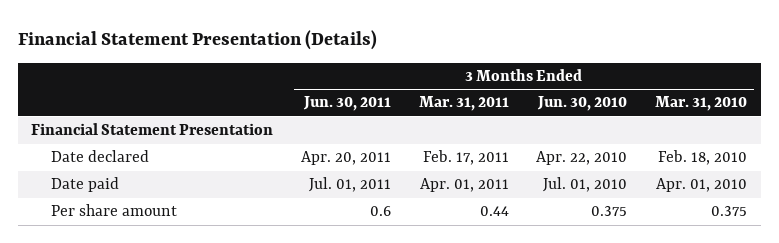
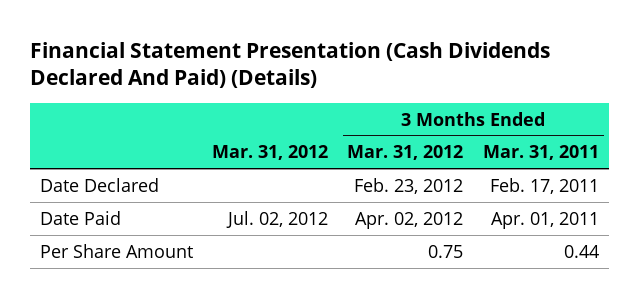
[17,29,377,50] Financial Statement Presentation (Details) -> [30,41,551,89] Financial Statement Presentation (Cash Dividends Declared And Paid) (Details)
[303,96,392,112] Jun. 30, 2011 -> none
[537,96,628,112] Jun. 30, 2010 -> none
[655,96,748,112] Mar. 31, 2010 -> none
none -> [212,145,329,161] Mar. 31, 2012
none -> [347,145,464,161] Mar. 31, 2012
[31,123,274,136] Financial Statement Presentation -> none
[50,150,149,163] Date declared -> [39,177,159,192] Date Declared
[50,177,119,193] Date paid -> [39,210,121,225] Date Paid
[50,204,177,217] Per share amount -> [39,243,193,258] Per Share Amount

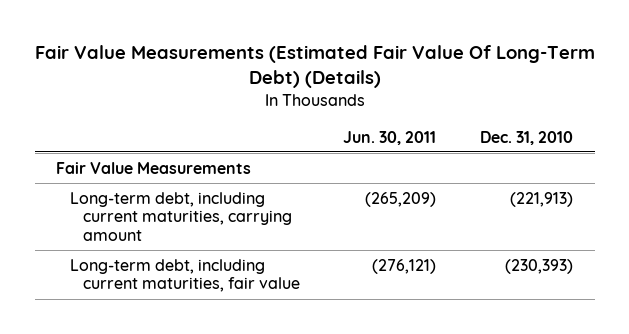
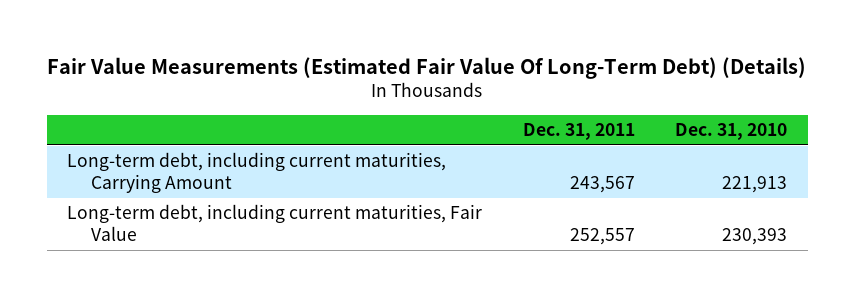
[343,130,437,145] Jun. 30, 2011 -> none
none -> [522,122,635,140] Dec. 31, 2011
[56,161,252,174] Fair Value Measurements -> none
[69,191,292,242] Long-term debt, including current maturities, carrying amount -> [67,152,447,194] Long-term debt, including current maturities, Carrying Amount
[509,191,573,207] (221,913) -> [722,176,788,194] 221,913
[69,258,300,293] Long-term debt, including current maturities, fair value -> [67,204,483,242] Long-term debt, including current maturities, Fair Value
[504,258,573,274] (230,393) -> [722,228,788,246] 230,393

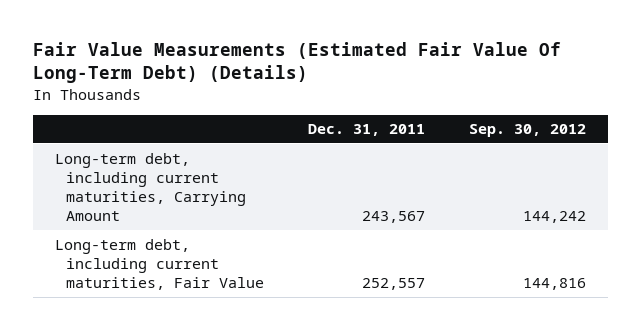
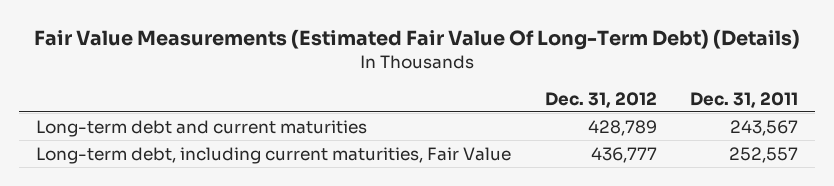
[469,124,587,138] Sep. 30, 2012 -> none
none -> [544,91,657,108] Dec. 31, 2012
[54,152,247,221] Long-term debt, including current maturities, Carrying Amount -> [35,119,367,137] Long-term debt and current maturities

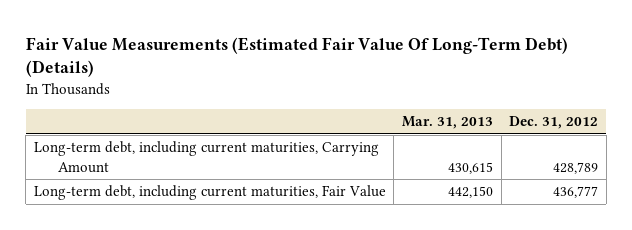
[690,91,799,108] Dec. 31, 2011 -> none
none -> [402,116,494,130] Mar. 31, 2013
[35,119,367,137] Long-term debt and current maturities -> [33,141,379,173] Long-term debt, including current maturities, Carrying Amount

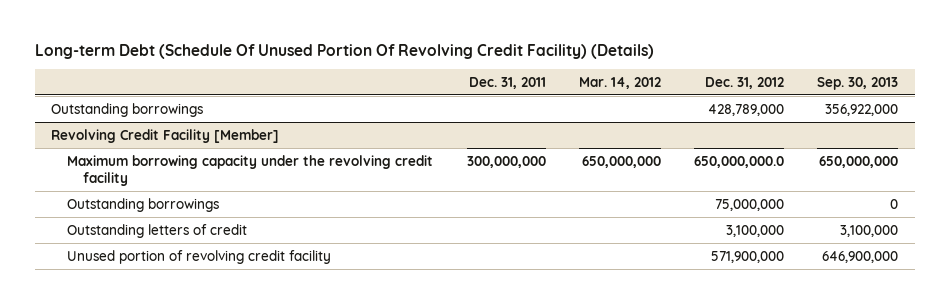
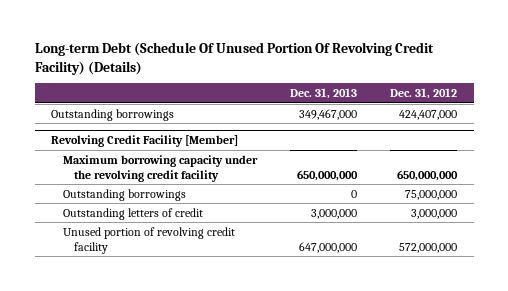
[468,76,546,89] Dec. 31, 2011 -> none
[578,76,661,89] Mar. 14, 2012 -> none
[817,76,899,90] Sep. 30, 2013 -> none
none -> [289,88,357,100] Dec. 31, 2013
[708,103,785,116] 428,789,000 -> [398,109,457,120] 424,407,000
[694,155,785,168] 650,000,000.0 -> [396,169,458,181] 650,000,000
[726,224,785,237] 3,100,000 -> [410,208,457,219] 3,000,000
[711,250,785,263] 571,900,000 -> [398,242,457,253] 572,000,000

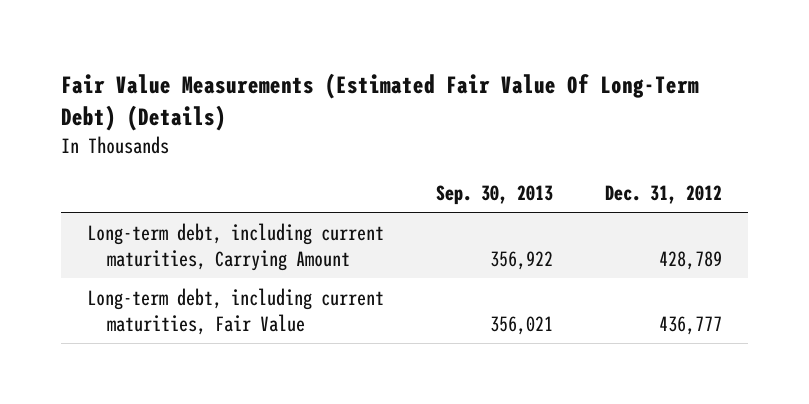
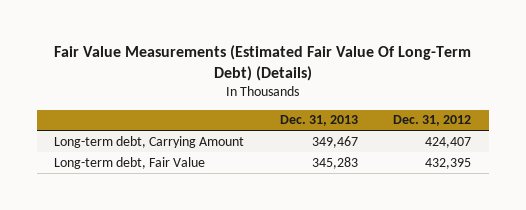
[436,184,554,205] Sep. 30, 2013 -> none
none -> [279,115,358,127] Dec. 31, 2013
[87,222,385,271] Long-term debt, including current maturities, Carrying Amount -> [54,135,245,148] Long-term debt, Carrying Amount
[658,250,722,270] 428,789 -> [425,136,472,148] 424,407
[87,287,385,335] Long-term debt, including current maturities, Fair Value -> [54,156,206,169] Long-term debt, Fair Value
[658,315,722,335] 436,777 -> [425,157,472,169] 432,395

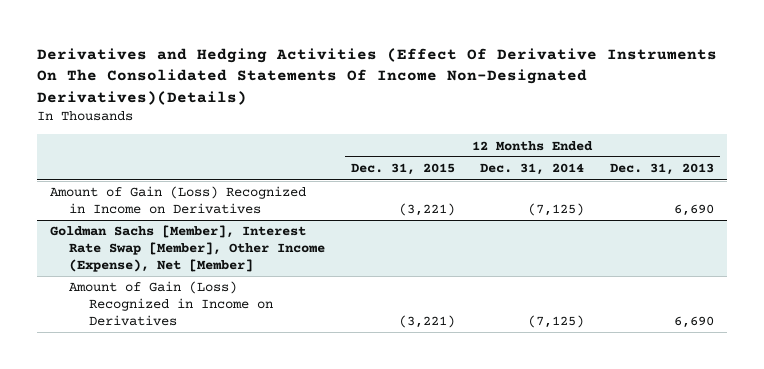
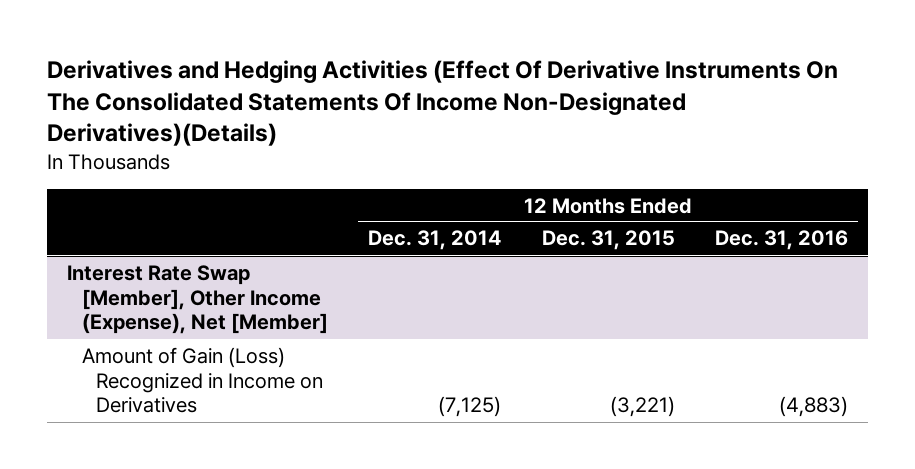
[609,163,714,176] Dec. 31, 2013 -> none
none -> [714,230,848,251] Dec. 31, 2016
[49,186,306,215] Amount of Gain (Loss) Recognized in Income on Derivatives -> none
[49,225,326,272] Goldman Sachs [Member], Interest Rate Swap [Member], Other Income (Expense), Net [Member] -> [67,264,328,335] Interest Rate Swap [Member], Other Income (Expense), Net [Member]

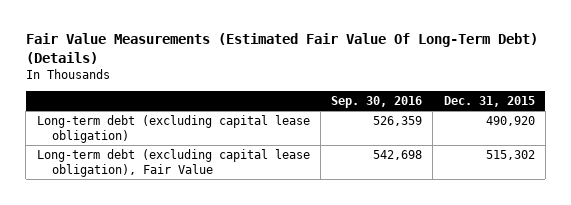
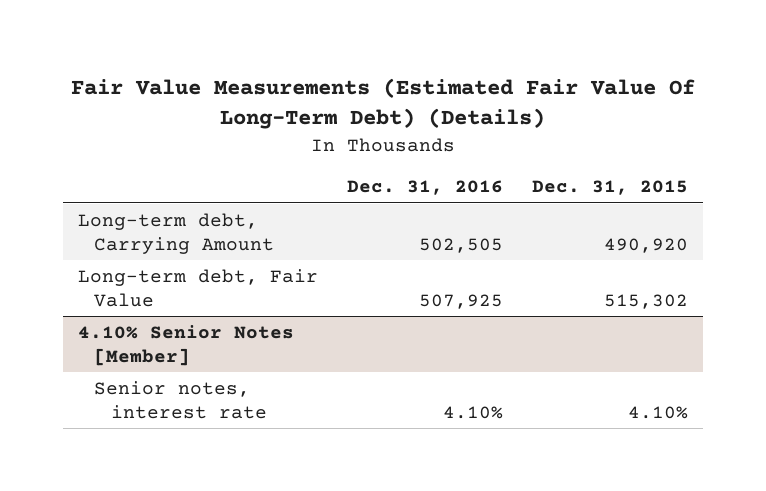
[331,95,423,108] Sep. 30, 2016 -> none
none -> [347,180,504,196] Dec. 31, 2016
[36,115,310,143] Long-term debt (excluding capital lease obligation) -> [77,212,275,254] Long-term debt, Carrying Amount
[36,149,310,177] Long-term debt (excluding capital lease obligation), Fair Value -> [77,268,318,307] Long-term debt, Fair Value
none -> [77,324,294,366] 4.10% Senior Notes [Member]
none -> [94,380,267,419] Senior notes, interest rate

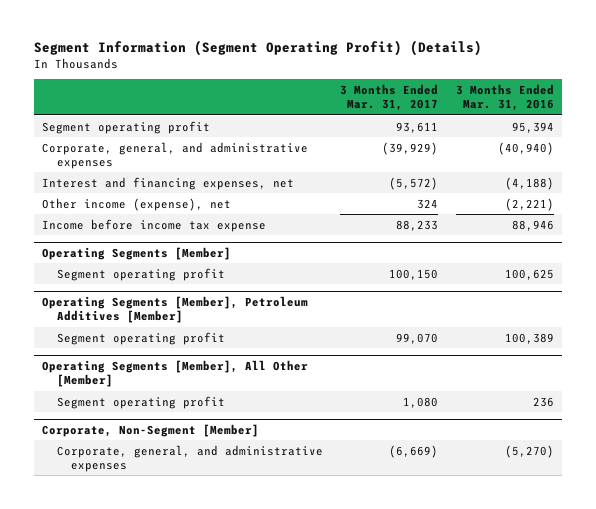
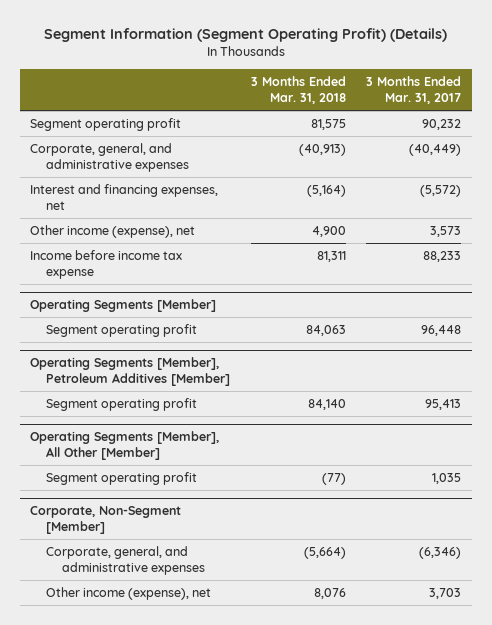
[455,83,554,112] 3 Months Ended Mar. 31, 2016 -> none
none -> [250,75,346,105] 3 Months Ended Mar. 31, 2018
[396,121,439,133] 93,611 -> [422,119,462,131] 90,232
[382,141,439,155] (39,929) -> [409,144,462,157] (40,449)
[417,198,439,209] 324 -> [430,226,462,238] 3,573
[389,268,439,280] 100,150 -> [421,325,462,337] 96,448
[396,332,439,344] 99,070 -> [425,399,462,411] 95,413
[403,396,439,408] 1,080 -> [432,473,462,485] 1,035
[389,444,439,458] (6,669) -> [419,547,462,560] (6,346)
none -> [45,587,211,601] Other income (expense), net

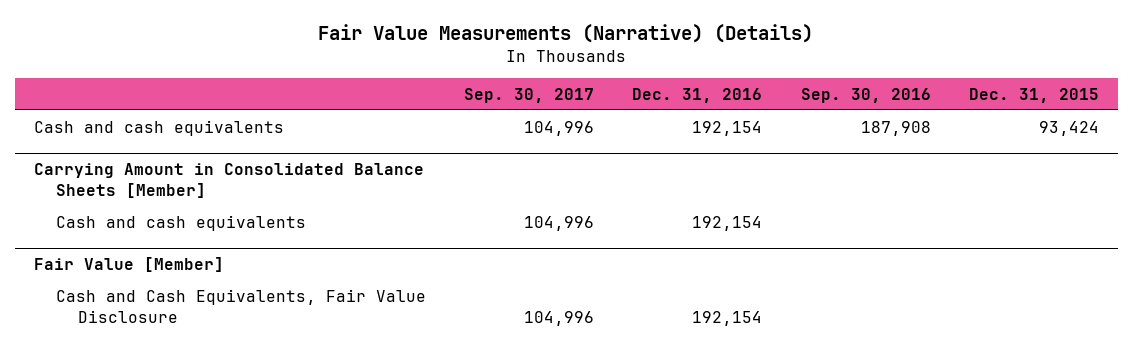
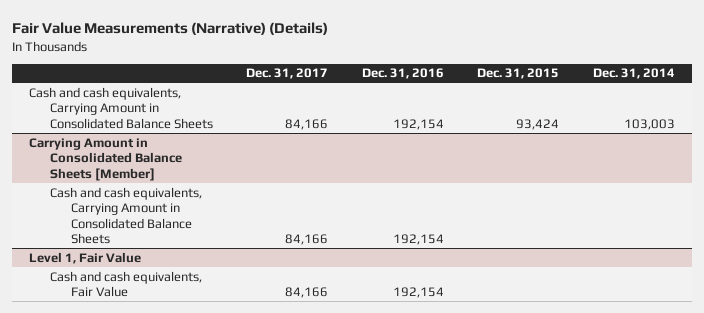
[464,87,595,103] Sep. 30, 2017 -> none
[800,87,931,103] Sep. 30, 2016 -> none
none -> [246,68,329,80] Dec. 31, 2017
none -> [592,68,675,80] Dec. 31, 2014
[33,119,284,136] Cash and cash equivalents -> [29,86,213,129] Cash and cash equivalents, Carrying Amount in Consolidated Balance Sheets
[33,257,224,273] Fair Value [Member] -> none
[55,214,306,231] Cash and cash equivalents -> [49,186,202,244] Cash and cash equivalents, Carrying Amount in Consolidated Balance Sheets
none -> [29,251,142,264] Level 1, Fair Value
[55,288,426,323] Cash and Cash Equivalents, Fair Value Disclosure -> [49,270,202,298] Cash and cash equivalents, Fair Value

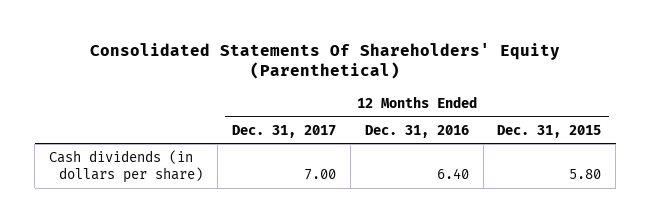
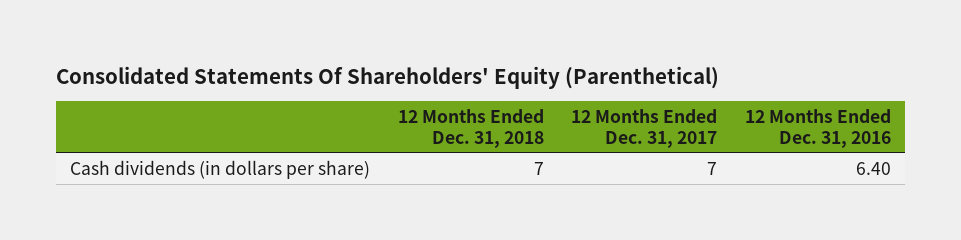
[497,124,602,138] Dec. 31, 2015 -> none
none -> [397,108,544,149] 12 Months Ended Dec. 31, 2018
[304,169,337,181] 7.00 -> [707,162,718,176] 7

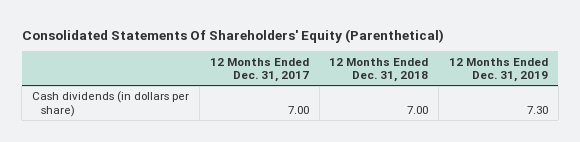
[744,108,891,149] 12 Months Ended Dec. 31, 2016 -> none
none -> [449,57,549,83] 12 Months Ended Dec. 31, 2019
[533,162,544,176] 7 -> [407,105,429,114] 7.00
[707,162,718,176] 7 -> [287,105,309,114] 7.00

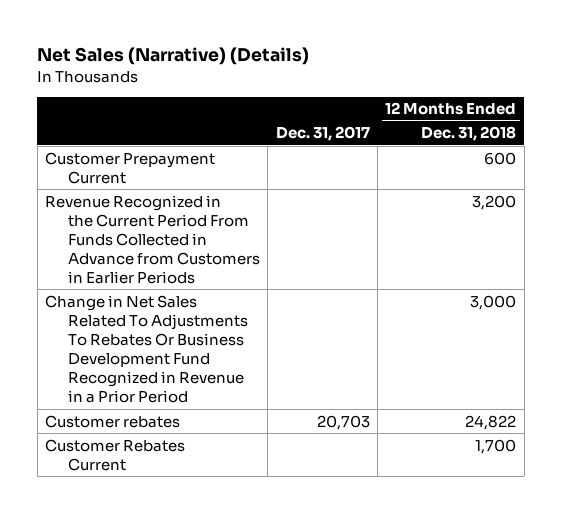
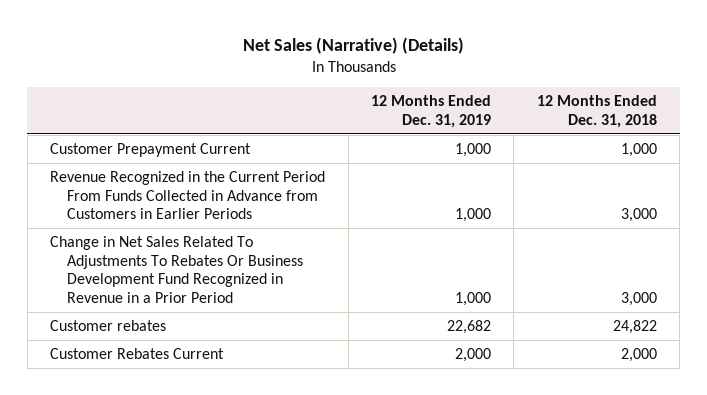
[275,126,370,142] Dec. 31, 2017 -> none
none -> [371,94,492,128] 12 Months Ended Dec. 31, 2019
[484,151,517,165] 600 -> [620,142,657,157] 1,000
[472,194,517,210] 3,200 -> [620,208,657,223] 3,000
[475,438,517,454] 1,700 -> [620,347,657,362] 2,000

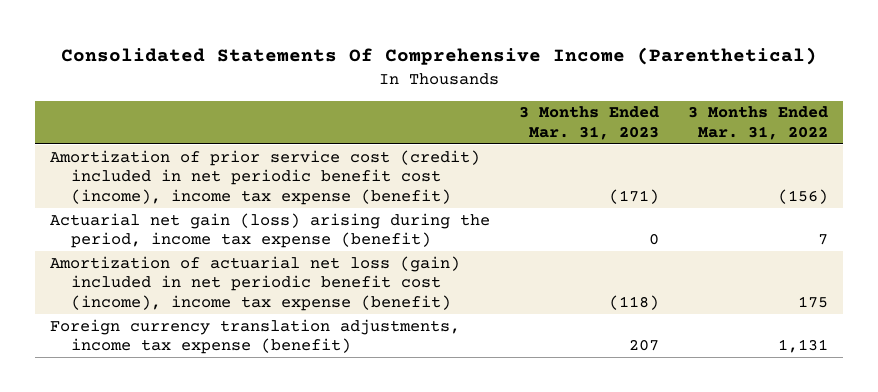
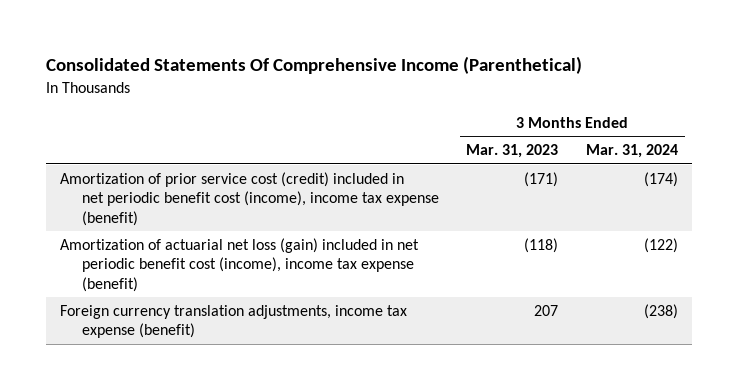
[688,106,829,140] 3 Months Ended Mar. 31, 2022 -> none
none -> [586,144,679,159] Mar. 31, 2024
[49,212,490,249] Actuarial net gain (loss) arising during the period, income tax expense (benefit) -> none

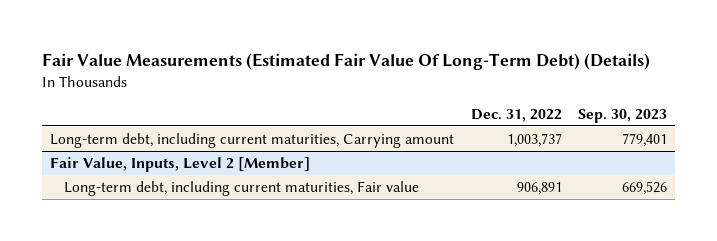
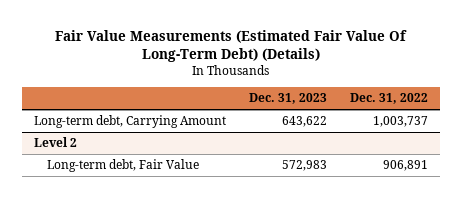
[578,108,668,123] Sep. 30, 2023 -> none
none -> [248,93,327,105] Dec. 31, 2023
[50,132,455,148] Long-term debt, including current maturities, Carrying amount -> [33,115,226,129] Long-term debt, Carrying Amount
[50,156,311,172] Fair Value, Inputs, Level 2 [Member] -> [33,137,77,148] Level 2
[63,180,419,196] Long-term debt, including current maturities, Fair value -> [46,159,199,173] Long-term debt, Fair Value

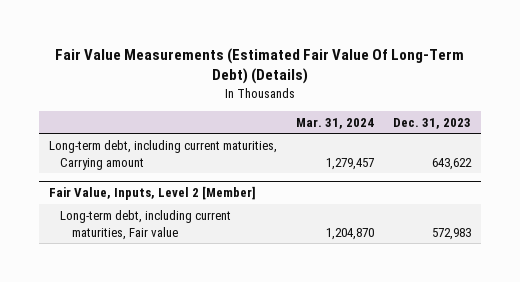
[349,93,428,105] Dec. 31, 2022 -> none
none -> [295,117,374,129] Mar. 31, 2024
[33,115,226,129] Long-term debt, Carrying Amount -> [48,139,277,170] Long-term debt, including current maturities, Carrying amount
[33,137,77,148] Level 2 -> [48,186,256,201] Fair Value, Inputs, Level 2 [Member]
[46,159,199,173] Long-term debt, Fair Value -> [60,209,232,240] Long-term debt, including current maturities, Fair value

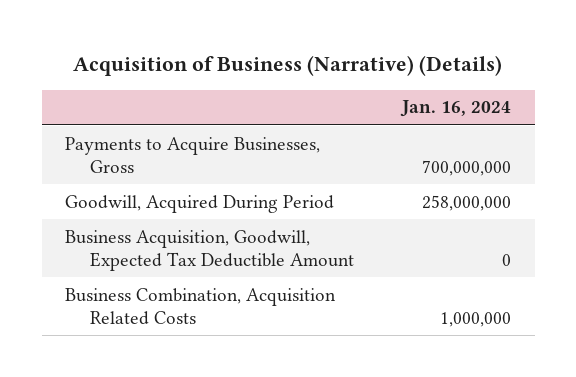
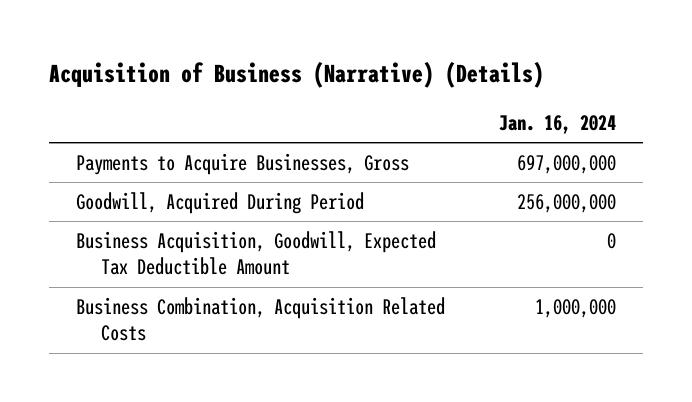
[421,159,511,176] 700,000,000 -> [516,155,616,175] 697,000,000
[421,194,511,211] 258,000,000 -> [516,194,616,214] 256,000,000

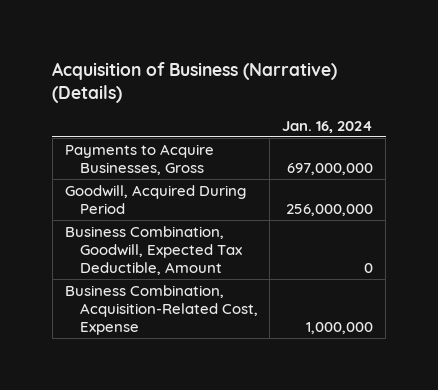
[75,231,436,276] Business Acquisition, Goodwill, Expected Tax Deductible Amount -> [64,225,242,276] Business Combination, Goodwill, Expected Tax Deductible, Amount
[75,297,445,342] Business Combination, Acquisition Related Costs -> [64,284,258,336] Business Combination, Acquisition-Related Cost, Expense

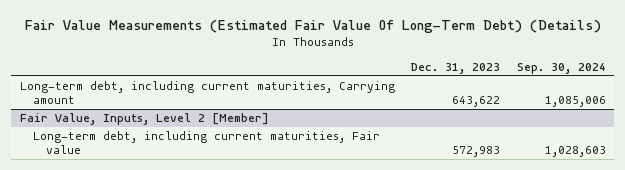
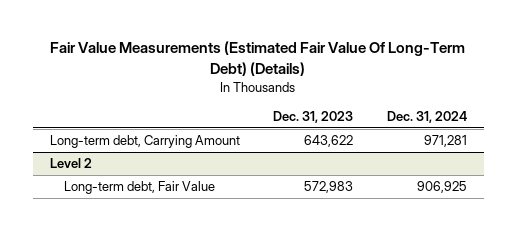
[516,63,606,75] Sep. 30, 2024 -> none
none -> [387,111,468,124] Dec. 31, 2024
[19,80,395,105] Long-term debt, including current maturities, Carrying amount -> [49,135,240,149] Long-term debt, Carrying Amount
[19,112,269,125] Fair Value, Inputs, Level 2 [Member] -> [49,158,92,169] Level 2
[32,130,380,155] Long-term debt, including current maturities, Fair value -> [64,181,216,195] Long-term debt, Fair Value

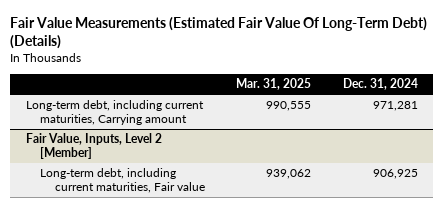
[273,111,354,124] Dec. 31, 2023 -> none
none -> [236,78,312,91] Mar. 31, 2025
[49,135,240,149] Long-term debt, Carrying Amount -> [25,100,204,125] Long-term debt, including current maturities, Carrying amount
[49,158,92,169] Level 2 -> [25,133,162,159] Fair Value, Inputs, Level 2 [Member]
[64,181,216,195] Long-term debt, Fair Value -> [40,168,205,193] Long-term debt, including current maturities, Fair value

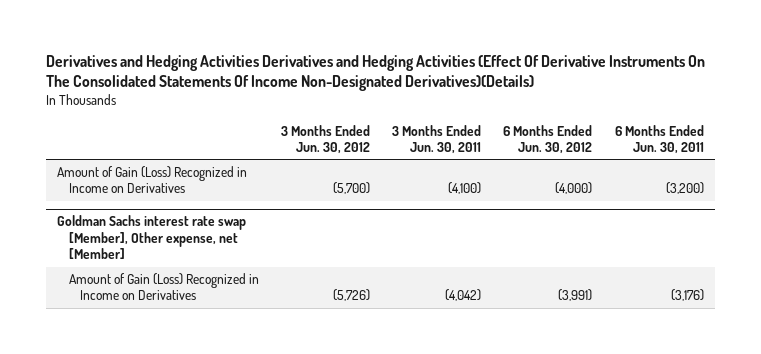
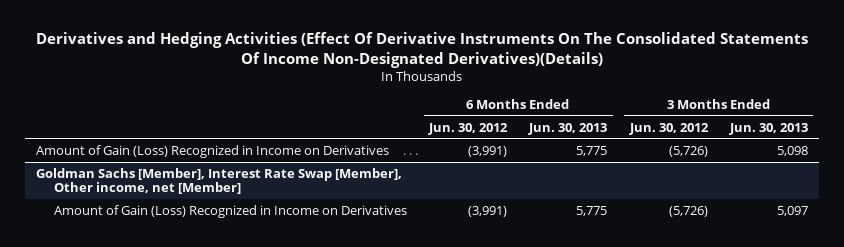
[45,54,705,92] Derivatives and Hedging Activities Derivatives and Hedging Activities (Effect Of Derivative Instruments On The Consolidated Statements Of Income Non-Designated Derivatives)(Details) -> [35,32,808,68] Derivatives and Hedging Activities (Effect Of Derivative Instruments On The Consolidated Statements Of Income Non-Designated Derivatives)(Details)
[392,124,482,155] 3 Months Ended Jun. 30, 2011 -> none
[614,124,704,155] 6 Months Ended Jun. 30, 2011 -> none
none -> [528,122,608,135] Jun. 30, 2013
none -> [728,122,808,135] Jun. 30, 2013
[56,165,247,194] Amount of Gain (Loss) Recognized in Income on Derivatives -> none
[56,215,246,260] Goldman Sachs interest rate swap [Member], Other expense, net [Member] -> none
none -> [35,167,402,195] Goldman Sachs [Member], Interest Rate Swap [Member], Other income, net [Member]
none -> [54,204,408,218] Amount of Gain (Loss) Recognized in Income on Derivatives

